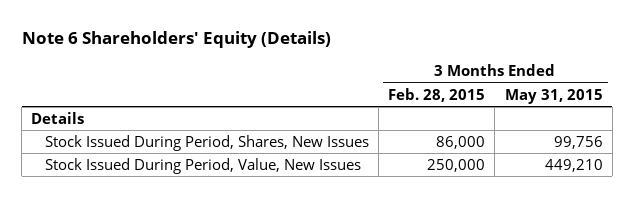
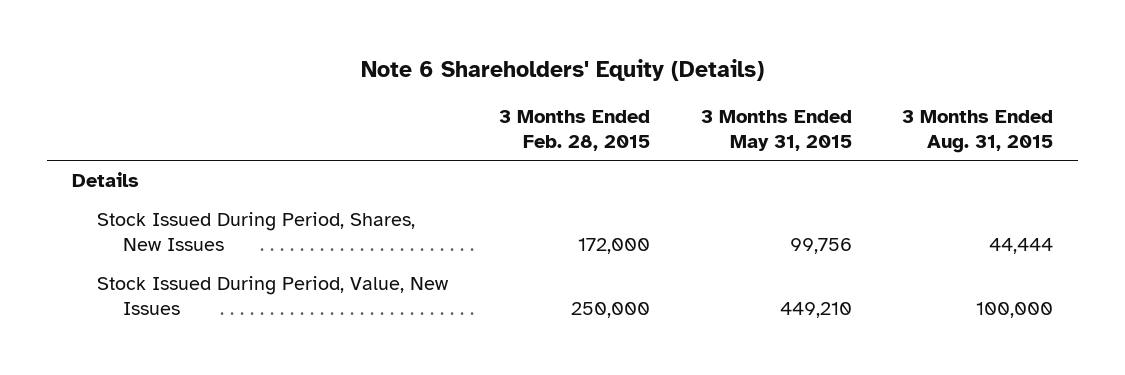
none -> [902,109,1054,153] 3 Months Ended Aug. 31, 2015
[436,136,486,150] 86,000 -> [578,237,651,254] 172,000

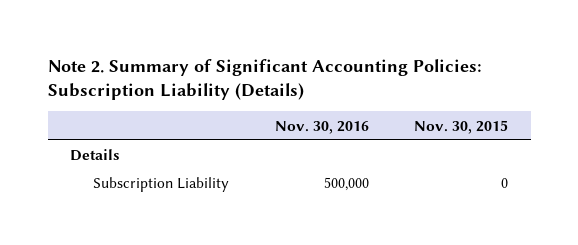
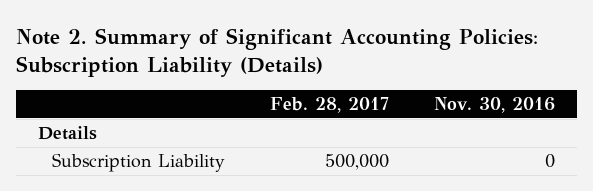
[413,119,508,134] Nov. 30, 2015 -> none
none -> [269,97,389,114] Feb. 28, 2017
[323,177,369,192] 500,000 -> [544,153,555,168] 0

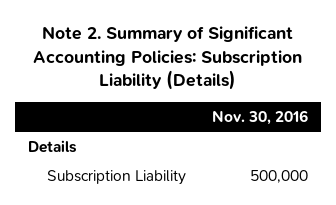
[269,97,389,114] Feb. 28, 2017 -> none
[544,153,555,168] 0 -> [250,169,309,183] 500,000

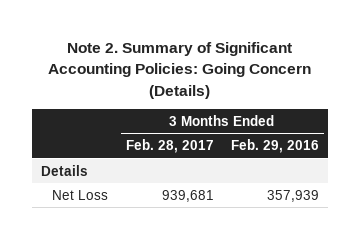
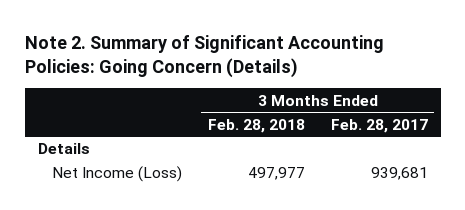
[231,139,320,154] Feb. 29, 2016 -> none
none -> [207,118,305,133] Feb. 28, 2018
[51,189,108,200] Net Loss -> [51,166,182,183] Net Income (Loss)

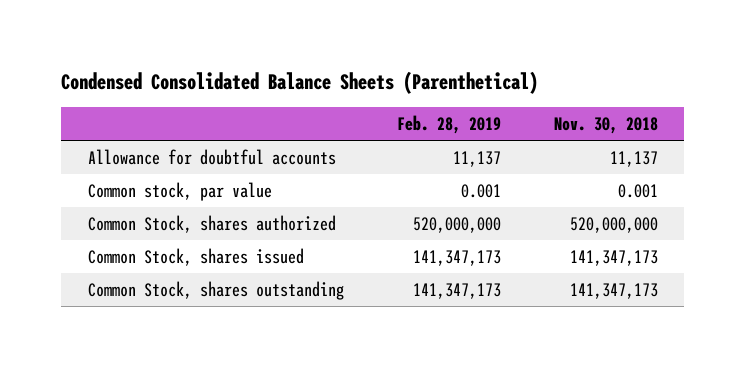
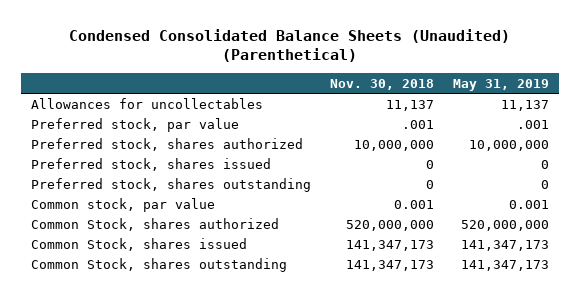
[61,71,539,95] Condensed Consolidated Balance Sheets (Parenthetical) -> [69,28,511,63] Condensed Consolidated Balance Sheets (Unaudited) (Parenthetical)
[396,115,501,135] Feb. 28, 2019 -> none
none -> [453,78,550,91] May 31, 2019
[87,148,336,165] Allowance for doubtful accounts -> [30,97,263,109] Allowances for uncollectables
none -> [30,117,239,132] Preferred stock, par value
none -> [30,137,303,151] Preferred stock, shares authorized
none -> [30,157,271,171] Preferred stock, shares issued
none -> [30,177,311,192] Preferred stock, shares outstanding

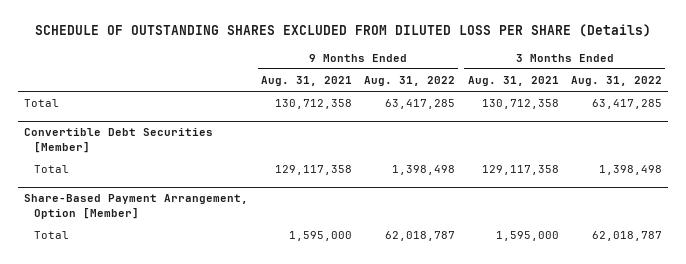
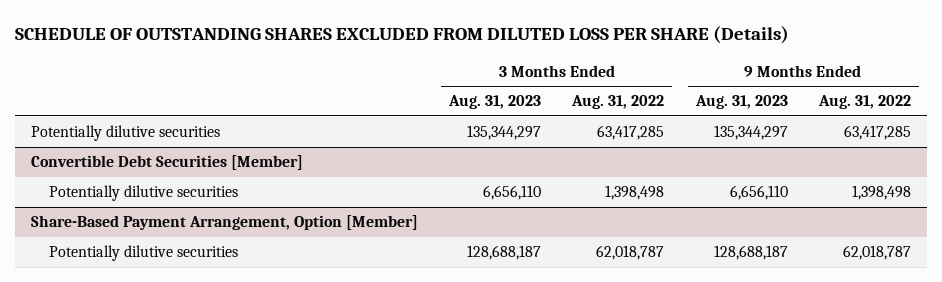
[260,76,352,87] Aug. 31, 2021 -> none
[467,76,559,87] Aug. 31, 2021 -> none
none -> [448,95,542,110] Aug. 31, 2023
none -> [694,95,788,110] Aug. 31, 2023
[24,99,60,108] Total -> [30,125,220,142] Potentially dilutive securities
[33,165,69,174] Total -> [48,185,238,202] Potentially dilutive securities
[33,231,69,240] Total -> [48,245,238,262] Potentially dilutive securities

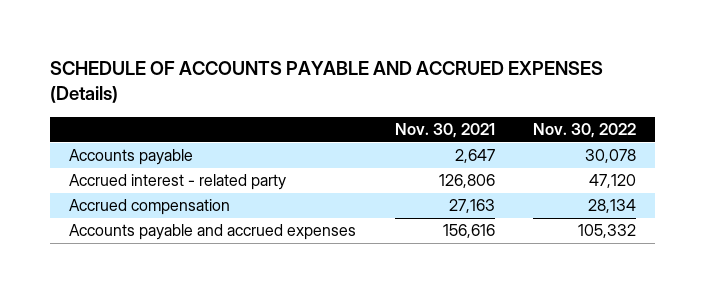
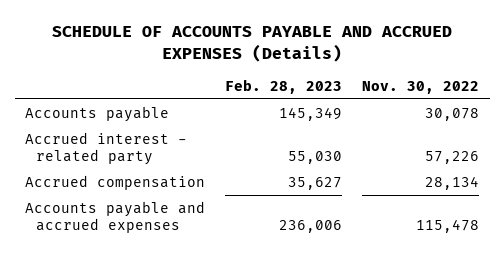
[394,123,495,139] Nov. 30, 2021 -> none
none -> [225,78,343,94] Feb. 28, 2023
[589,174,637,189] 47,120 -> [425,151,480,165] 57,226
[578,224,637,239] 105,332 -> [416,219,480,234] 115,478

